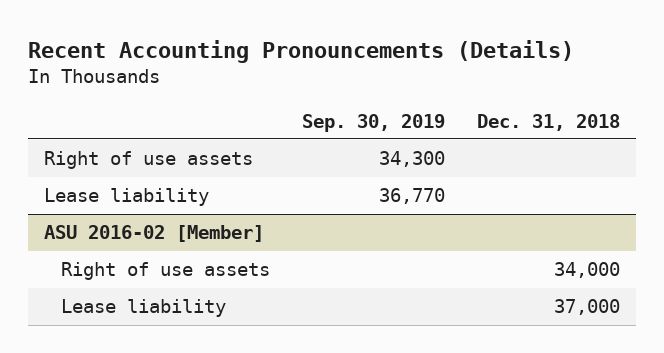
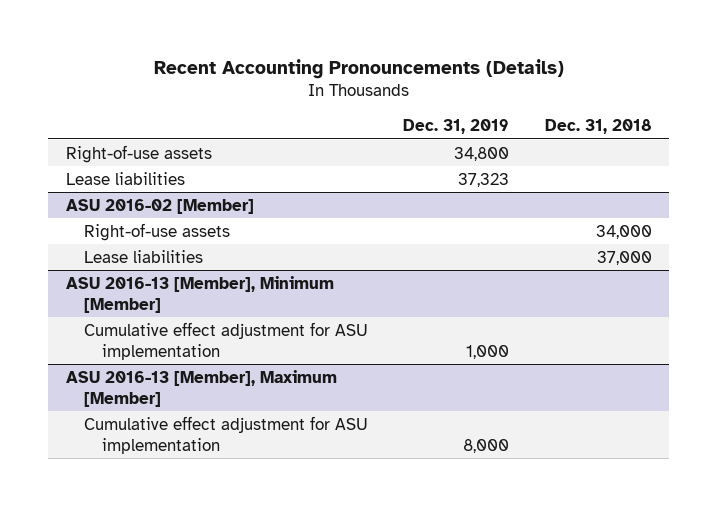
[302,113,446,132] Sep. 30, 2019 -> none
none -> [403,119,510,135] Dec. 31, 2019
[43,151,253,170] Right of use assets -> [65,144,212,163] Right-of-use assets
[43,188,209,207] Lease liability -> [65,171,185,185] Lease liabilities
[61,262,271,281] Right of use assets -> [84,222,231,241] Right-of-use assets
[61,299,227,318] Lease liability -> [84,249,204,263] Lease liabilities
none -> [65,275,334,313] ASU 2016-13 [Member], Minimum [Member]
none -> [84,321,369,360] Cumulative effect adjustment for ASU implementation
none -> [65,369,337,407] ASU 2016-13 [Member], Maximum [Member]
none -> [84,415,369,454] Cumulative effect adjustment for ASU implementation

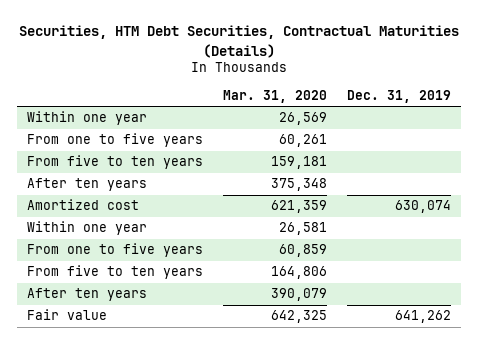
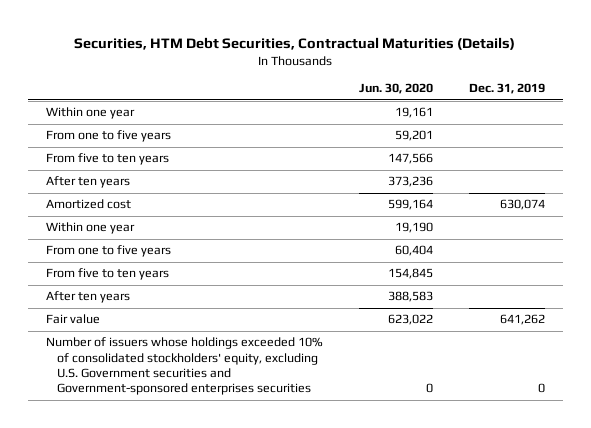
[223,90,328,104] Mar. 31, 2020 -> none
none -> [358,83,433,95] Jun. 30, 2020
none -> [46,337,324,396] Number of issuers whose holdings exceeded 10% of consolidated stockholders' equity, excluding U.S. Government securities and Government-sponsored enterprises securities

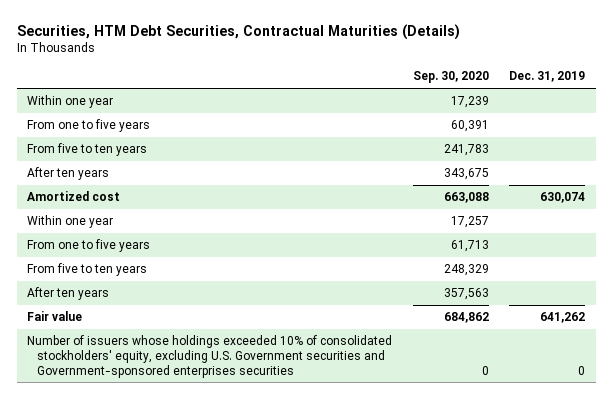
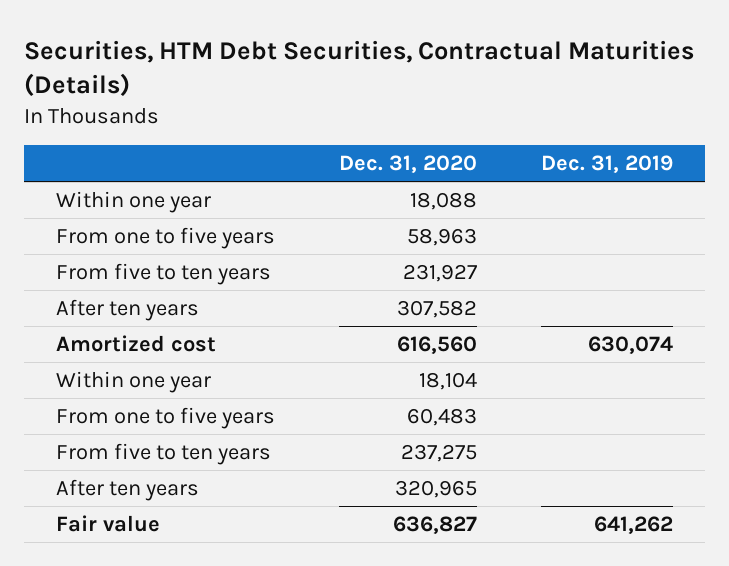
[412,71,489,84] Sep. 30, 2020 -> none
none -> [339,155,478,174] Dec. 31, 2020
[27,335,393,378] Number of issuers whose holdings exceeded 10% of consolidated stockholders' equity, excluding U.S. Government securities and Government-sponsored enterprises securities -> none

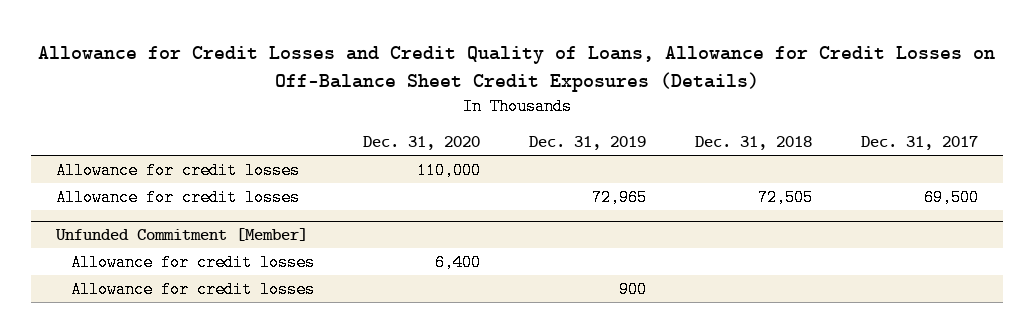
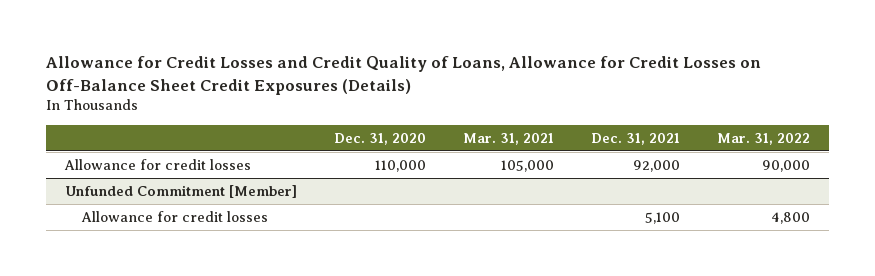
[529,136,647,151] Dec. 31, 2019 -> none
[695,136,813,151] Dec. 31, 2018 -> none
[861,136,979,151] Dec. 31, 2017 -> none
none -> [462,132,554,145] Mar. 31, 2021
none -> [591,132,681,145] Dec. 31, 2021
none -> [717,132,811,145] Mar. 31, 2022
[55,188,300,206] Allowance for credit losses -> none
[71,253,316,271] Allowance for credit losses -> none

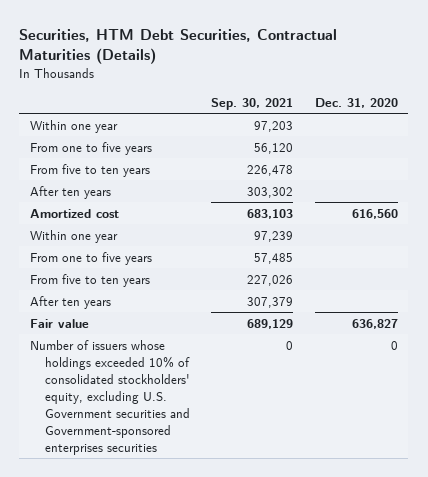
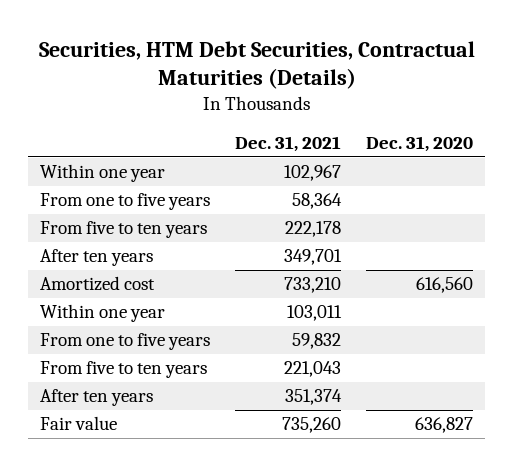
[211,97,294,110] Sep. 30, 2021 -> none
none -> [235,136,342,153] Dec. 31, 2021
[30,339,191,455] Number of issuers whose holdings exceeded 10% of consolidated stockholders' equity, excluding U.S. Government securities and Government-sponsored enterprises securities -> none

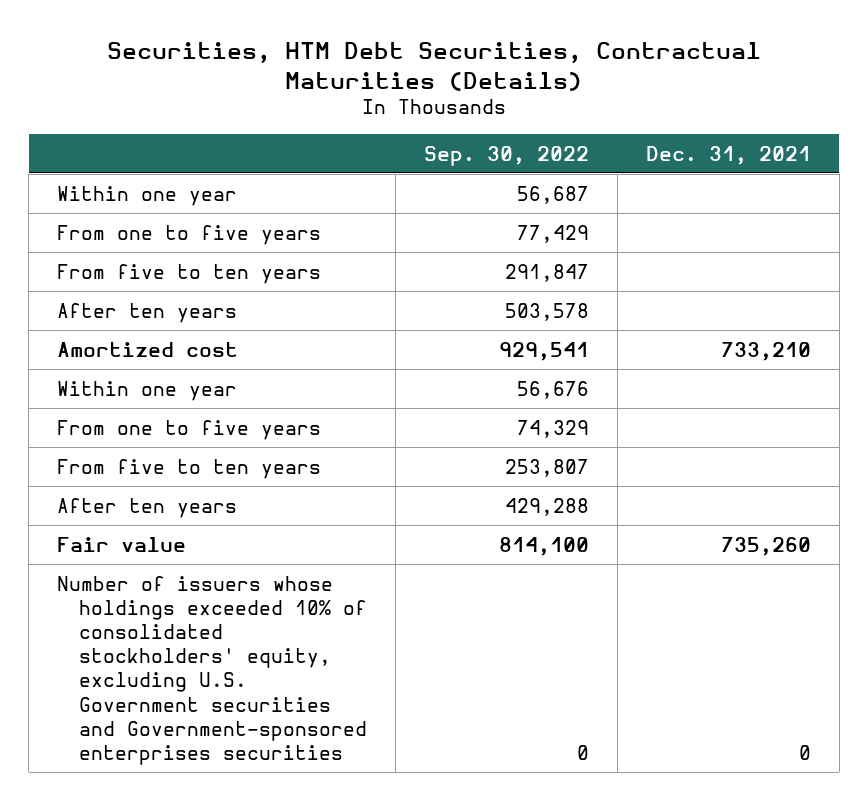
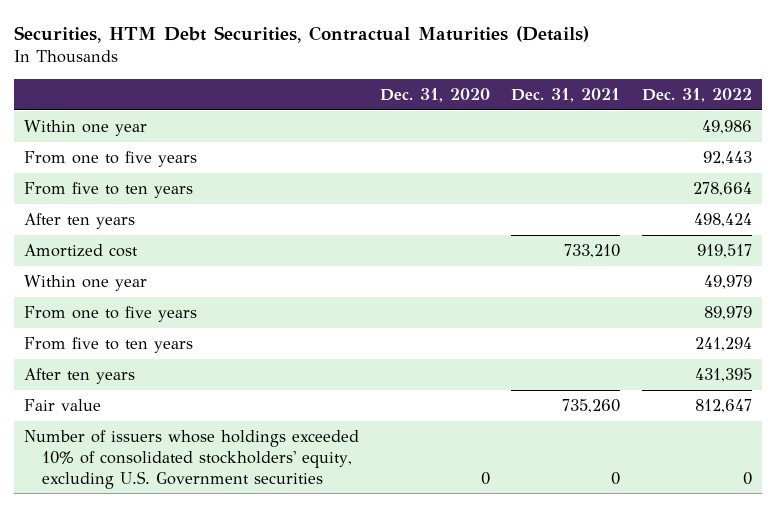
[423,145,589,166] Sep. 30, 2022 -> none
none -> [380,87,491,102] Dec. 31, 2020
none -> [641,87,752,102] Dec. 31, 2022
[57,575,367,765] Number of issuers whose holdings exceeded 10% of consolidated stockholders' equity, excluding U.S. Government securities and Government-sponsored enterprises securities -> [24,430,360,489] Number of issuers whose holdings exceeded 10% of consolidated stockholders' equity, excluding U.S. Government securities

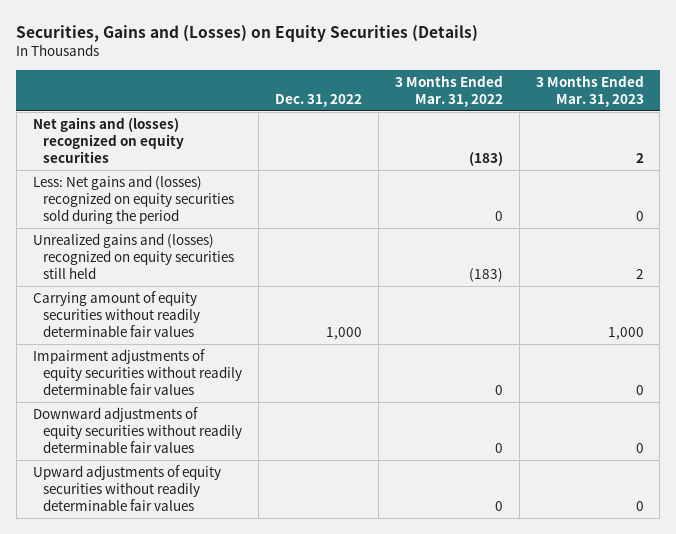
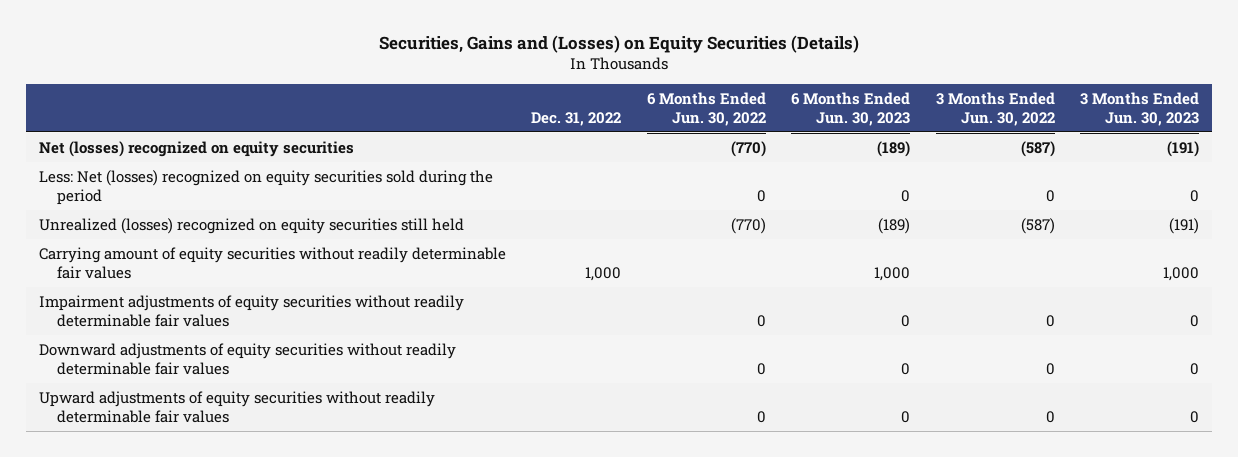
[394,74,503,107] 3 Months Ended Mar. 31, 2022 -> none
[535,74,644,107] 3 Months Ended Mar. 31, 2023 -> none
none -> [646,91,766,126] 6 Months Ended Jun. 30, 2022
none -> [791,91,911,126] 6 Months Ended Jun. 30, 2023
none -> [935,91,1055,126] 3 Months Ended Jun. 30, 2022
none -> [1080,91,1200,126] 3 Months Ended Jun. 30, 2023
[32,116,185,164] Net gains and (losses) recognized on equity securities -> [38,141,354,158] Net (losses) recognized on equity securities
[32,174,235,225] Less: Net gains and (losses) recognized on equity securities sold during the period -> [38,170,493,205] Less: Net (losses) recognized on equity securities sold during the period
[32,232,235,280] Unrealized gains and (losses) recognized on equity securities still held -> [38,218,464,235] Unrealized (losses) recognized on equity securities still held

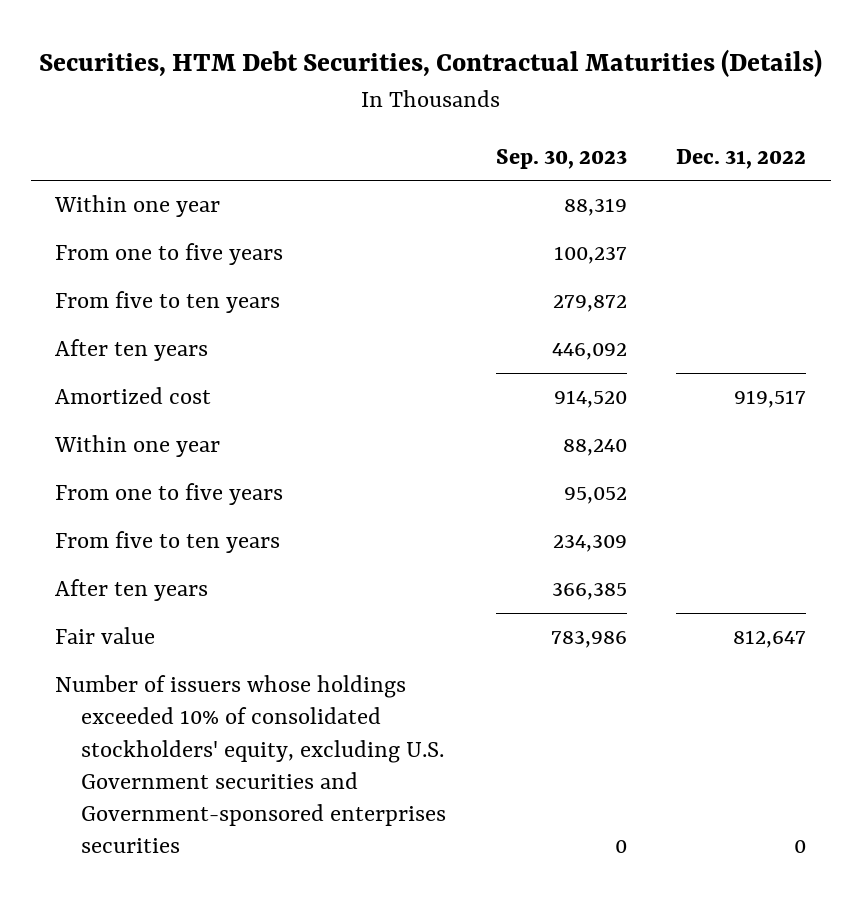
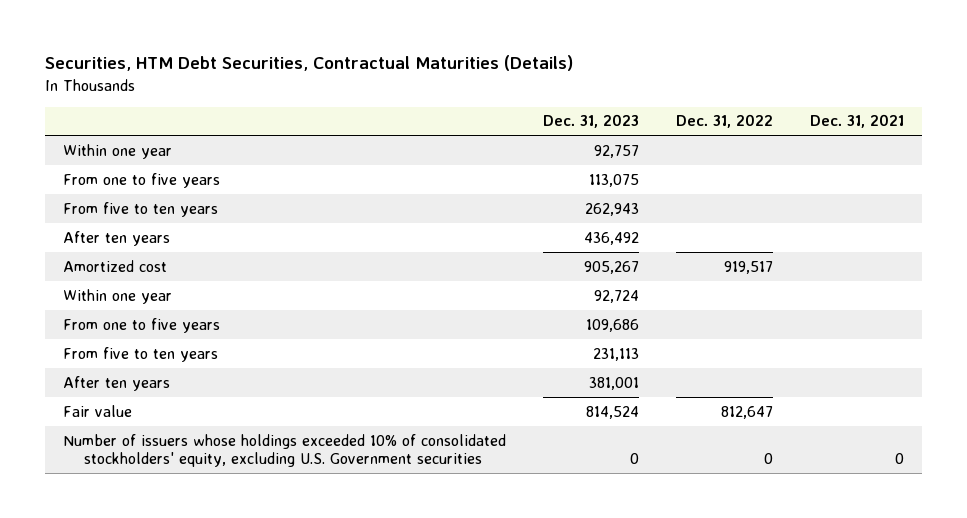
[495,148,627,169] Sep. 30, 2023 -> none
none -> [543,114,640,129] Dec. 31, 2023
none -> [809,114,904,129] Dec. 31, 2021
[55,675,447,853] Number of issuers whose holdings exceeded 10% of consolidated stockholders' equity, excluding U.S. Government securities and Government-sponsored enterprises securities -> [63,433,507,467] Number of issuers whose holdings exceeded 10% of consolidated stockholders' equity, excluding U.S. Government securities

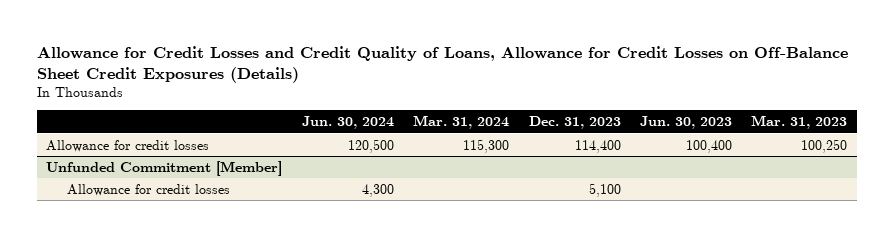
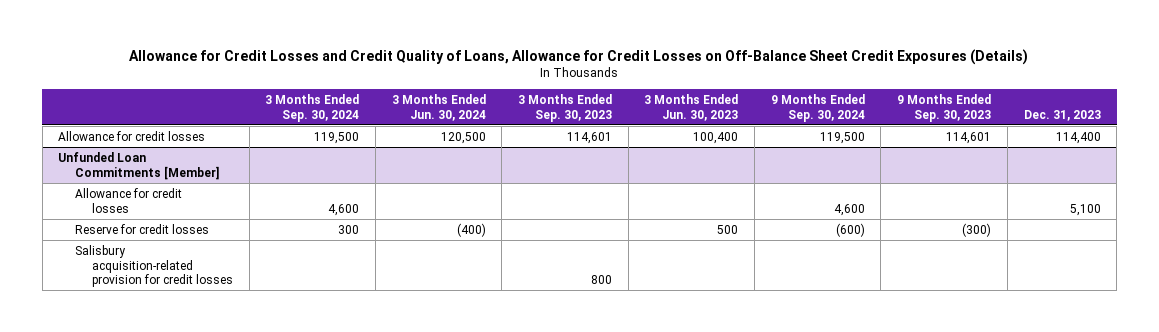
[301,116,394,130] Jun. 30, 2024 -> none
[413,115,510,130] Mar. 31, 2024 -> none
[639,116,732,130] Jun. 30, 2023 -> none
[751,115,848,130] Mar. 31, 2023 -> none
none -> [265,93,360,122] 3 Months Ended Sep. 30, 2024
none -> [391,93,486,121] 3 Months Ended Jun. 30, 2024
none -> [518,93,613,122] 3 Months Ended Sep. 30, 2023
none -> [644,93,739,121] 3 Months Ended Jun. 30, 2023
none -> [770,93,865,122] 9 Months Ended Sep. 30, 2024
none -> [897,93,992,122] 9 Months Ended Sep. 30, 2023
[46,160,283,176] Unfunded Commitment [Member] -> [58,151,220,180] Unfunded Loan Commitments [Member]
none -> [75,223,210,234] Reserve for credit losses
none -> [75,244,234,288] Salisbury acquisition-related provision for credit losses

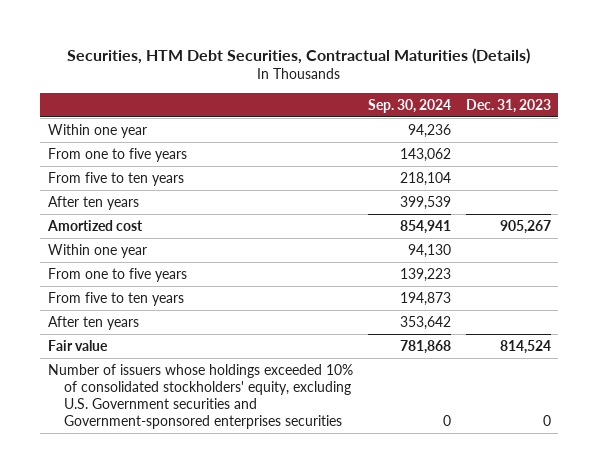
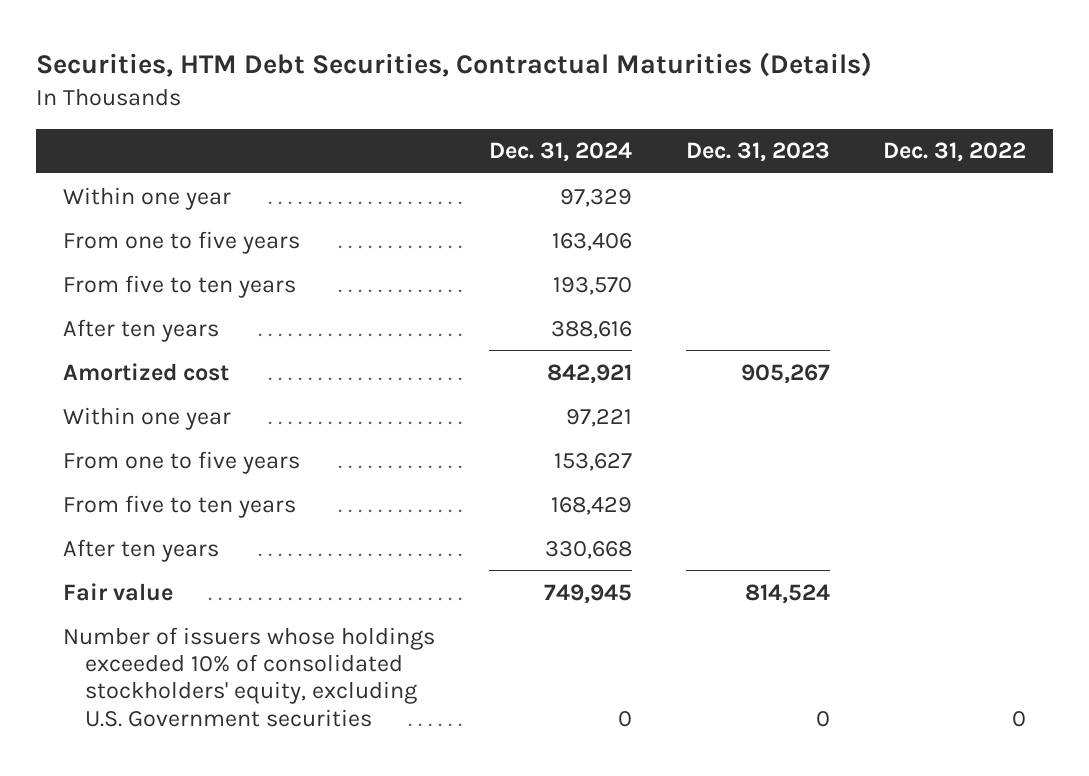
[367,98,451,113] Sep. 30, 2024 -> none
none -> [488,142,632,163] Dec. 31, 2024
none -> [883,142,1027,163] Dec. 31, 2022
[47,363,353,429] Number of issuers whose holdings exceeded 10% of consolidated stockholders' equity, excluding U.S. Government securities and Government-sponsored enterprises securities -> [63,626,436,727] Number of issuers whose holdings exceeded 10% of consolidated stockholders' equity, excluding U.S. Government securities

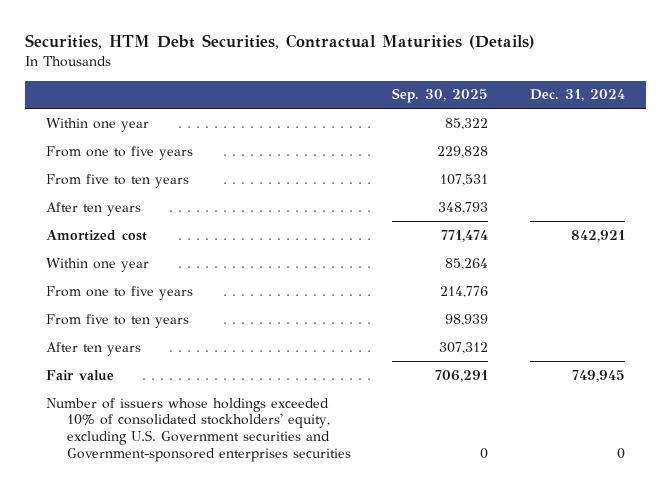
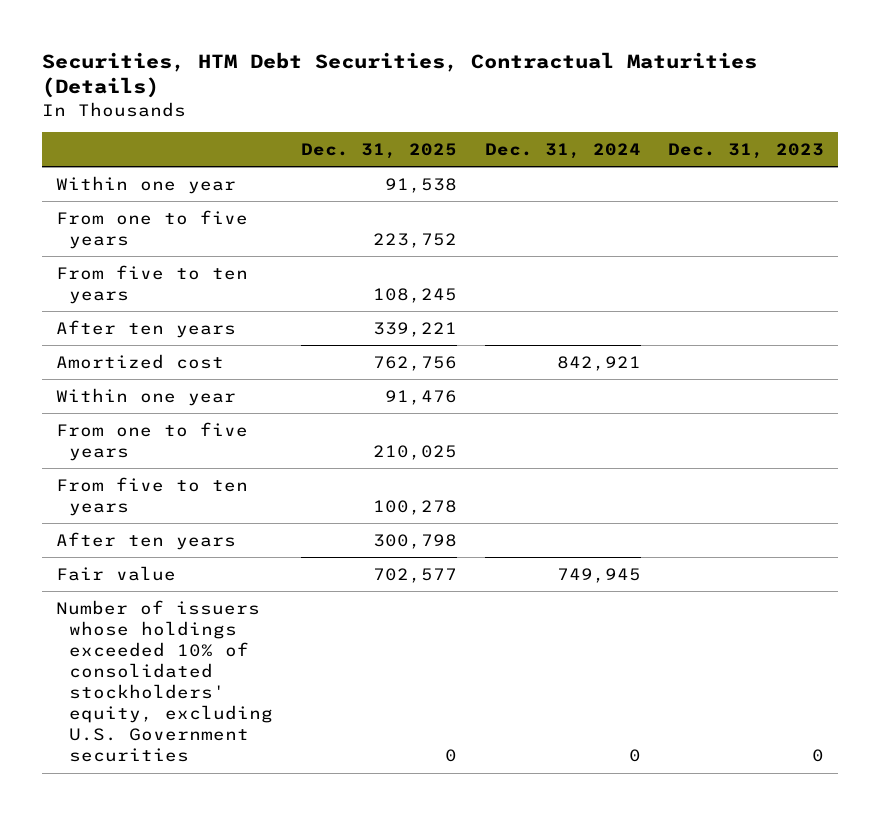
[392,88,489,104] Sep. 30, 2025 -> none
none -> [300,142,457,159] Dec. 31, 2025
none -> [668,142,825,159] Dec. 31, 2023
[45,397,351,463] Number of issuers whose holdings exceeded 10% of consolidated stockholders' equity, excluding U.S. Government securities and Government-sponsored enterprises securities -> [56,599,273,763] Number of issuers whose holdings exceeded 10% of consolidated stockholders' equity, excluding U.S. Government securities

